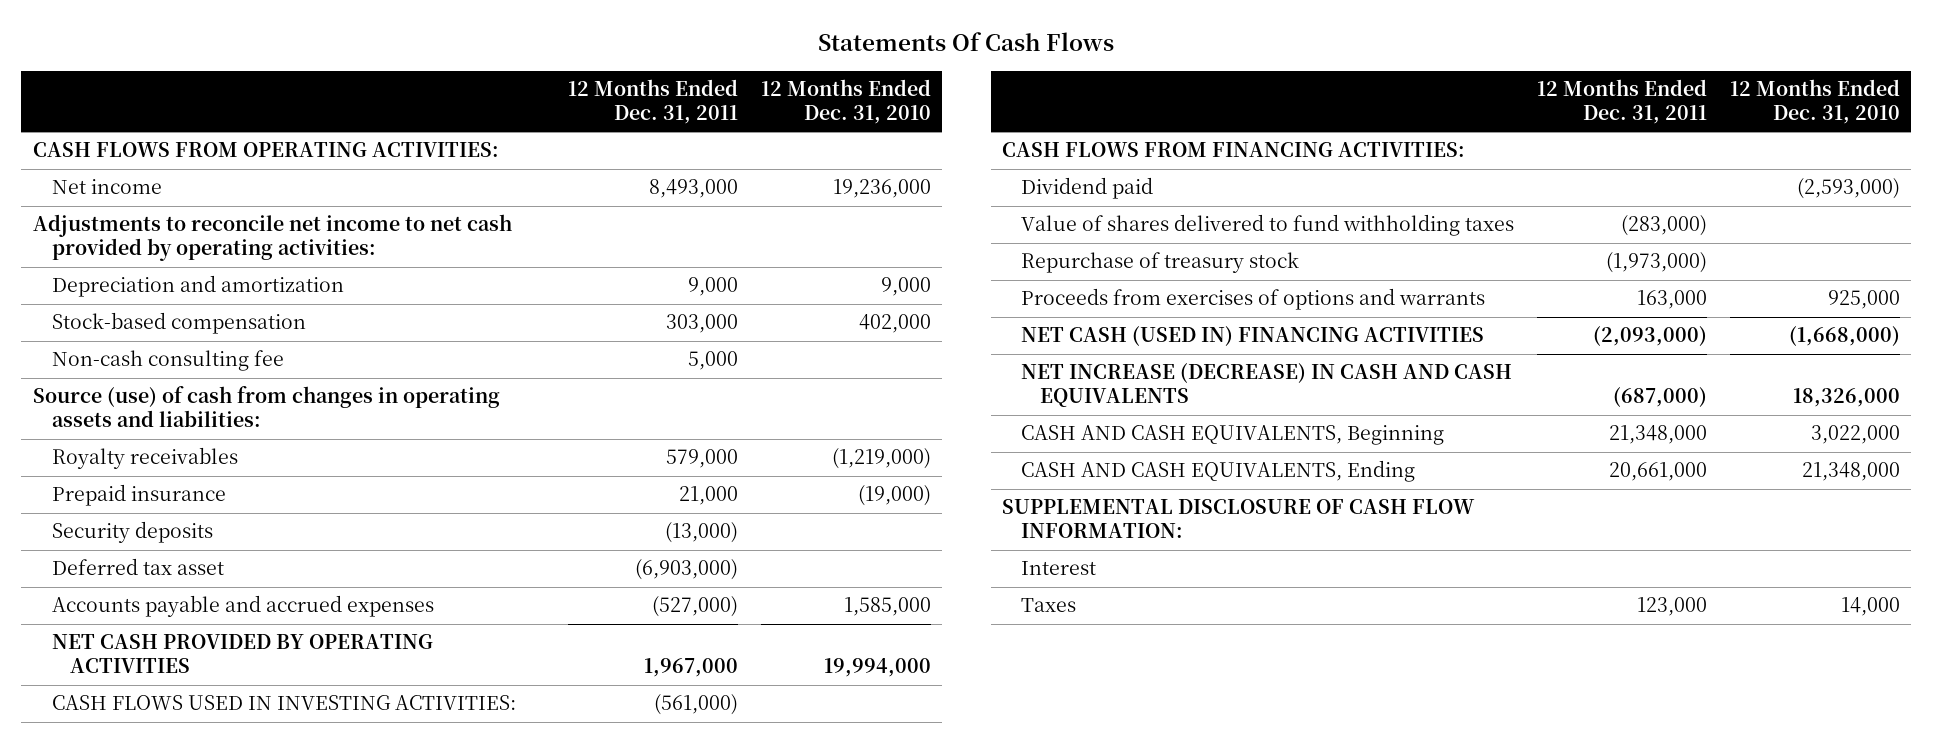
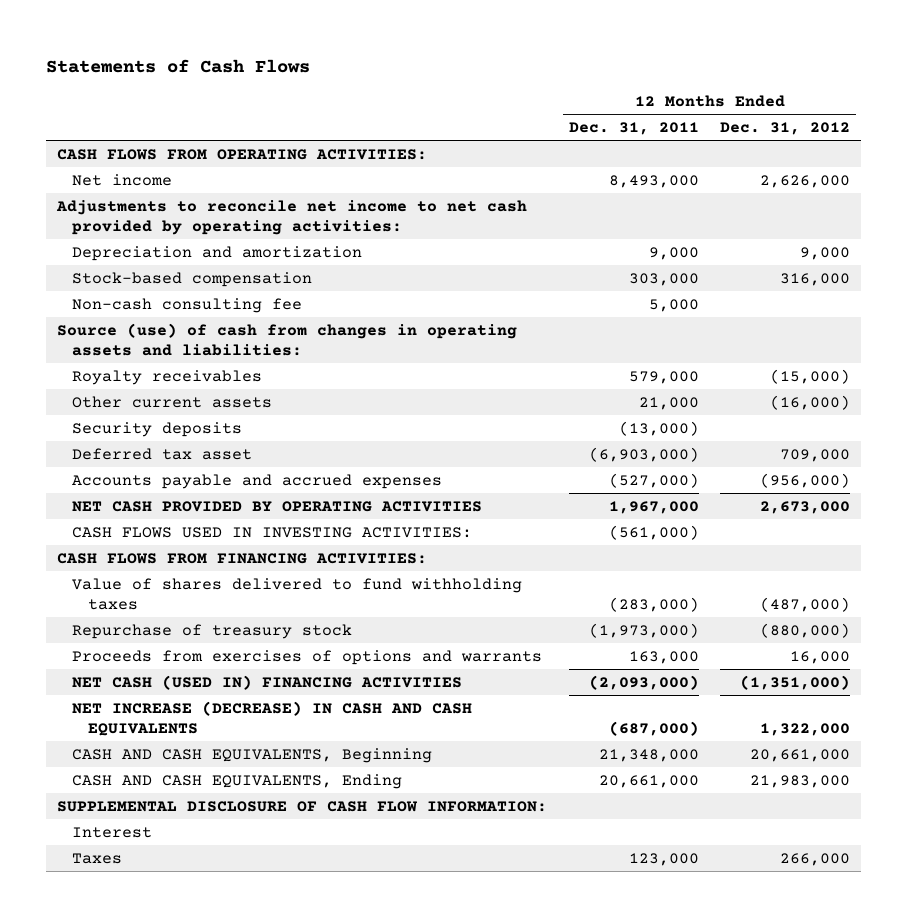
[818,32,1115,52] Statements Of Cash Flows -> [46,58,311,73] Statements of Cash Flows
[760,79,931,125] 12 Months Ended Dec. 31, 2010 -> none
none -> [720,122,851,136] Dec. 31, 2012
[51,484,226,507] Prepaid insurance -> none
none -> [72,395,273,408] Other current assets
[1020,177,1153,200] Dividend paid -> none

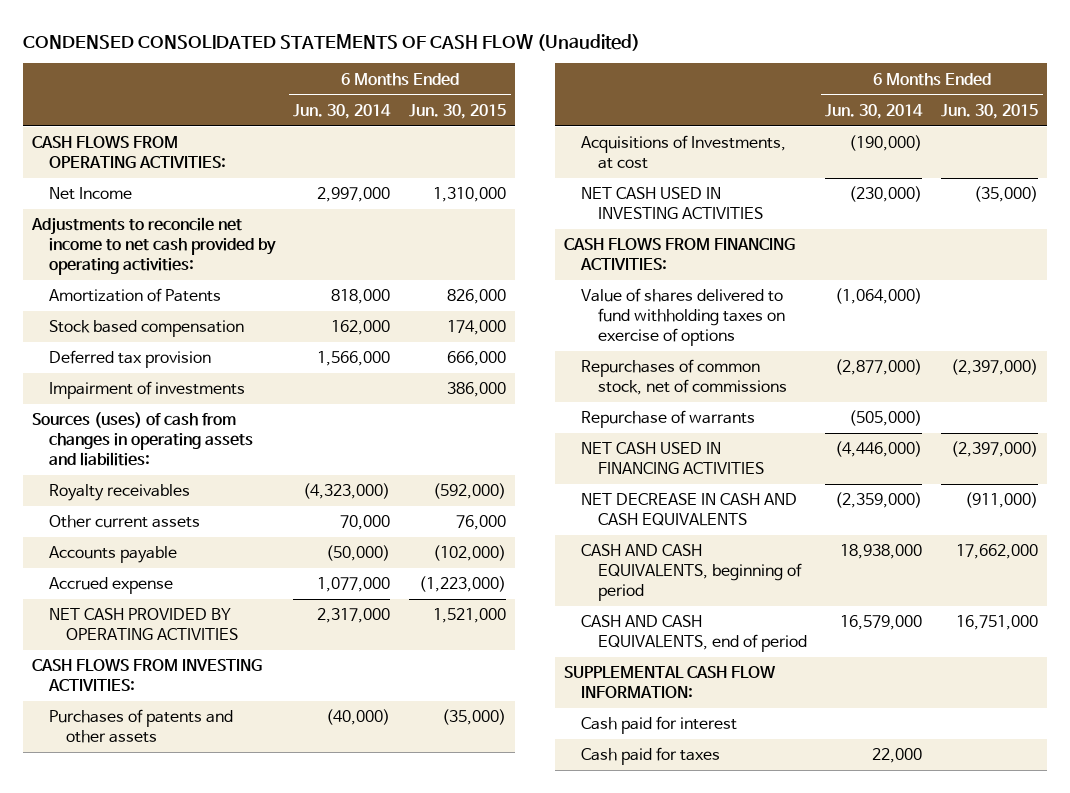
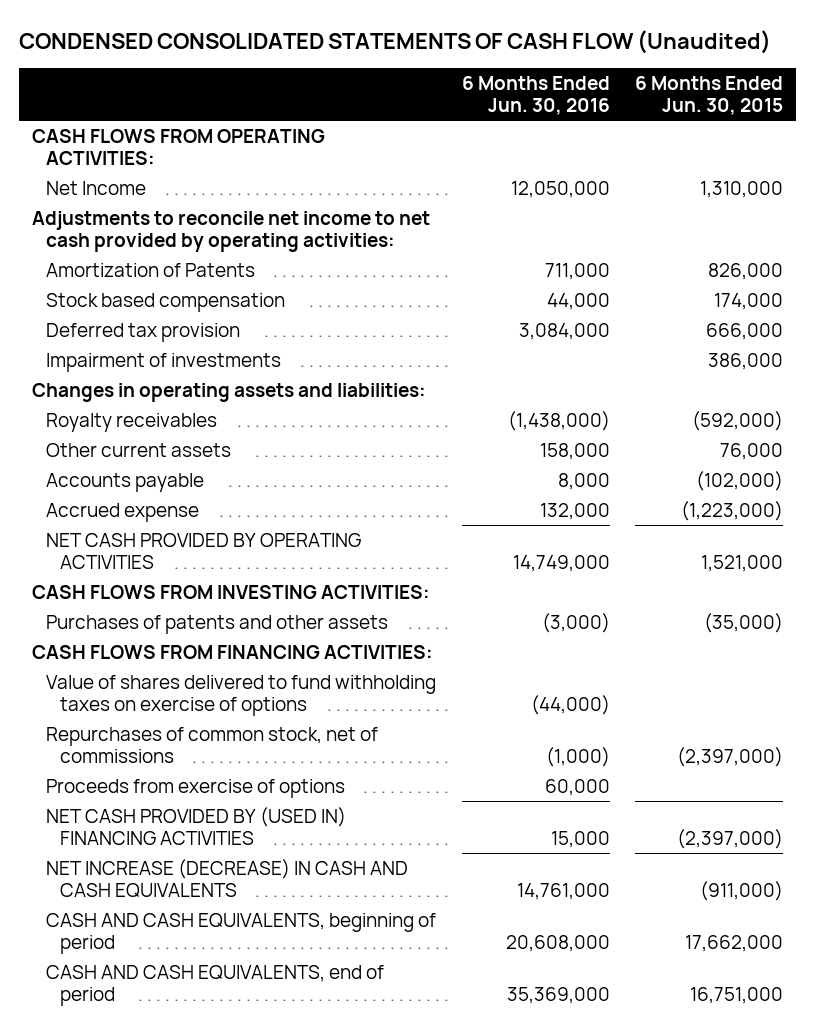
[293,103,392,119] Jun. 30, 2014 -> none
none -> [461,75,610,116] 6 Months Ended Jun. 30, 2016
[32,412,253,467] Sources (uses) of cash from changes in operating assets and liabilities: -> [31,382,426,402] Changes in operating assets and liabilities:
[580,135,786,170] Acquisitions of Investments, at cost -> none
[580,187,763,220] NET CASH USED IN INVESTING ACTIVITIES -> none
[580,410,755,429] Repurchase of warrants -> none
none -> [46,778,346,798] Proceeds from exercise of options
[580,442,764,475] NET CASH USED IN FINANCING ACTIVITIES -> [46,806,347,846] NET CASH PROVIDED BY (USED IN) FINANCING ACTIVITIES
[580,493,797,527] NET DECREASE IN CASH AND CASH EQUIVALENTS -> [46,858,409,899] NET INCREASE (DECREASE) IN CASH AND CASH EQUIVALENTS
[564,666,777,699] SUPPLEMENTAL CASH FLOW INFORMATION: -> none
[580,716,737,735] Cash paid for interest -> none
[580,747,720,766] Cash paid for taxes -> none

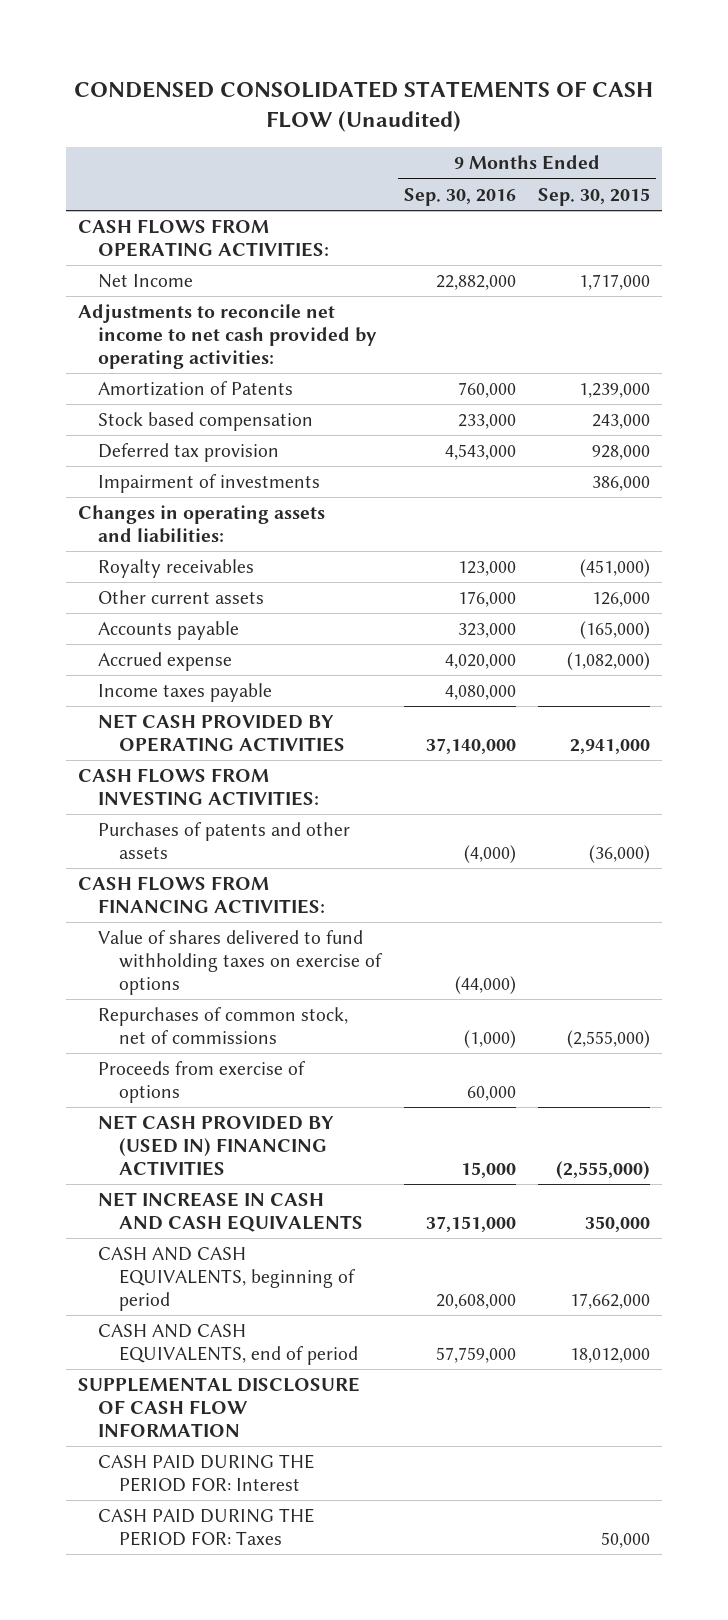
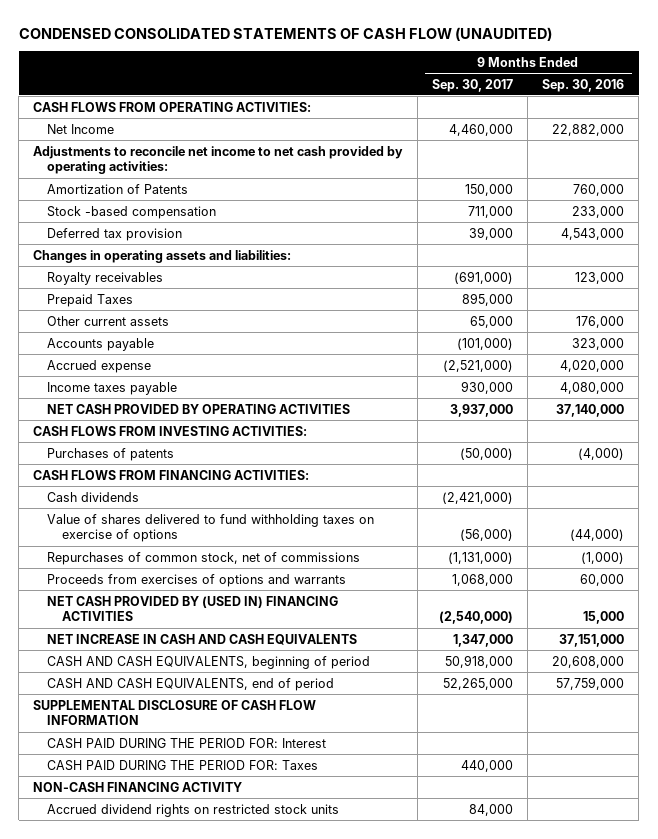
[74,80,654,133] CONDENSED CONSOLIDATED STATEMENTS OF CASH FLOW (Unaudited) -> [18,26,552,41] CONDENSED CONSOLIDATED STATEMENTS OF CASH FLOW (UNAUDITED)
[538,187,651,206] Sep. 30, 2015 -> none
none -> [432,78,514,92] Sep. 30, 2017
[98,412,314,432] Stock based compensation -> [47,205,217,219] Stock -based compensation
[98,474,321,494] Impairment of investments -> none
none -> [47,293,134,307] Prepaid Taxes
[98,822,351,859] Purchases of patents and other assets -> [47,447,175,461] Purchases of patents
none -> [47,491,140,502] Cash dividends
[98,1061,307,1103] Proceeds from exercise of options -> [47,573,347,587] Proceeds from exercises of options and warrants
none -> [33,781,243,792] NON-CASH FINANCING ACTIVITY
none -> [47,803,340,817] Accrued dividend rights on restricted stock units

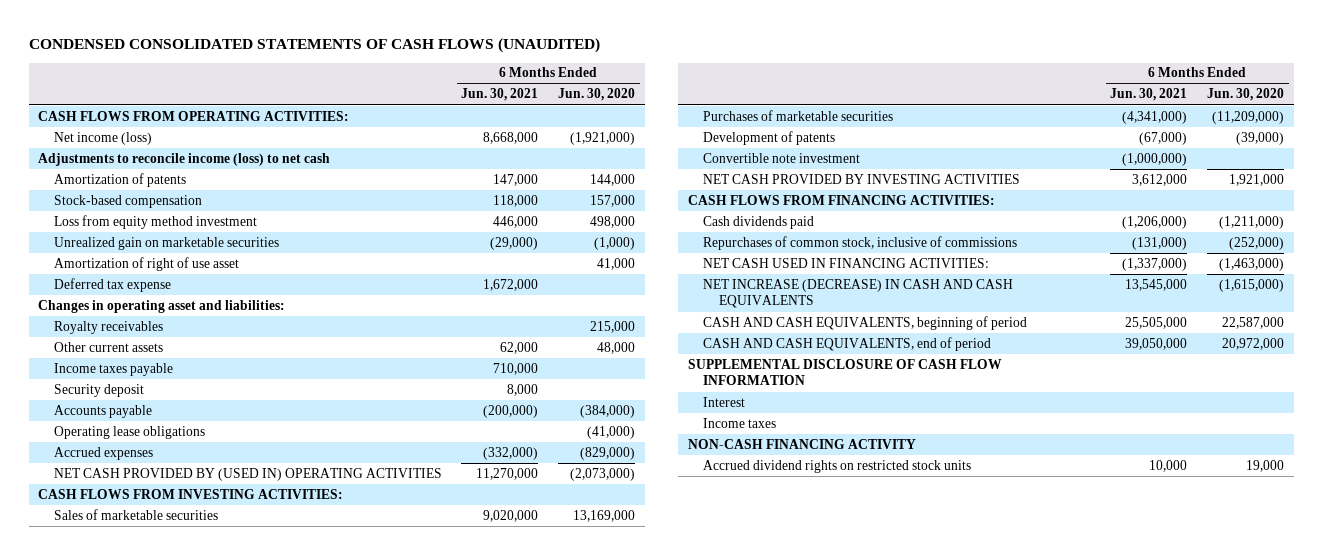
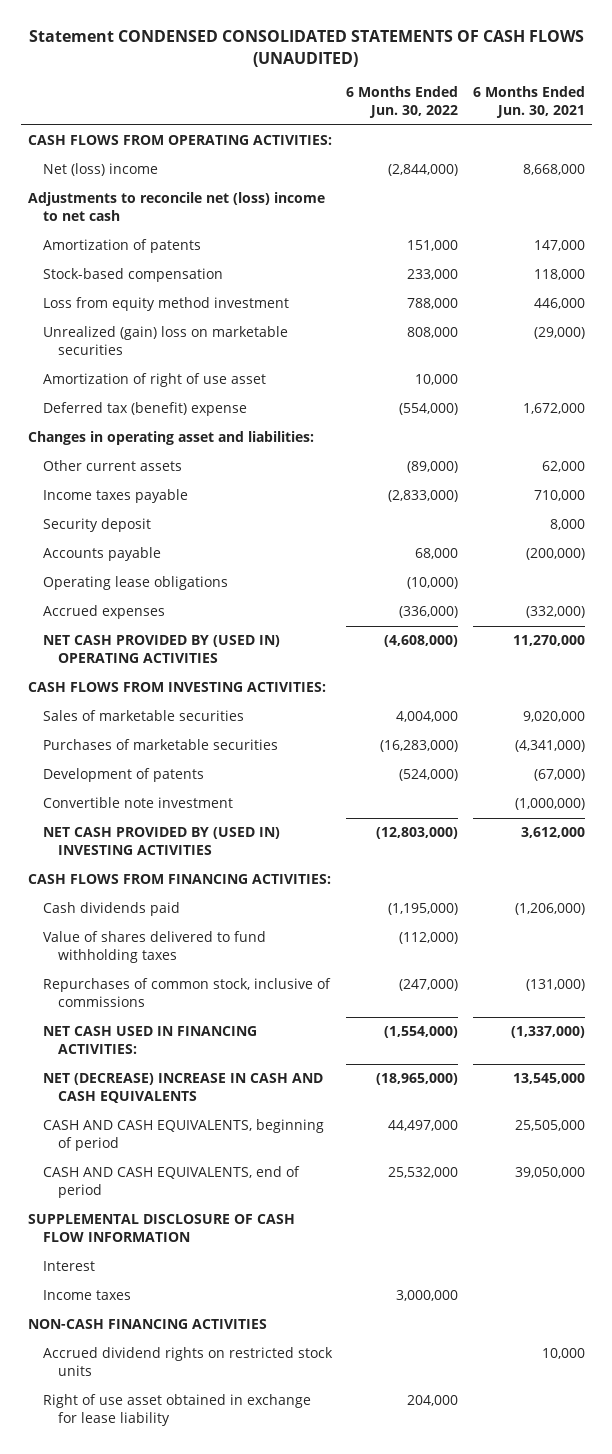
[28,38,600,54] CONDENSED CONSOLIDATED STATEMENTS OF CASH FLOWS (UNAUDITED) -> [29,30,585,68] Statement CONDENSED CONSOLIDATED STATEMENTS OF CASH FLOWS (UNAUDITED)
[557,88,635,102] Jun. 30, 2020 -> none
none -> [346,86,459,119] 6 Months Ended Jun. 30, 2022
[53,131,152,145] Net income (loss) -> [42,163,158,177] Net (loss) income
[38,152,331,166] Adjustments to reconcile income (loss) to net cash -> [27,192,325,222] Adjustments to reconcile net (loss) income to net cash
[53,236,279,250] Unrealized gain on marketable securities -> [42,326,288,356] Unrealized (gain) loss on marketable securities
[53,277,171,292] Deferred tax expense -> [42,402,247,417] Deferred tax (benefit) expense
[53,320,163,334] Royalty receivables -> none
[703,173,1021,184] NET CASH PROVIDED BY INVESTING ACTIVITIES -> [42,827,280,856] NET CASH PROVIDED BY (USED IN) INVESTING ACTIVITIES
none -> [42,931,266,964] Value of shares delivered to fund withholding taxes
[703,278,1014,309] NET INCREASE (DECREASE) IN CASH AND CASH EQUIVALENTS -> [42,1073,323,1104] NET (DECREASE) INCREASE IN CASH AND CASH EQUIVALENTS
[687,438,916,449] NON-CASH FINANCING ACTIVITY -> [27,1319,267,1330] NON-CASH FINANCING ACTIVITIES
none -> [42,1394,311,1427] Right of use asset obtained in exchange for lease liability

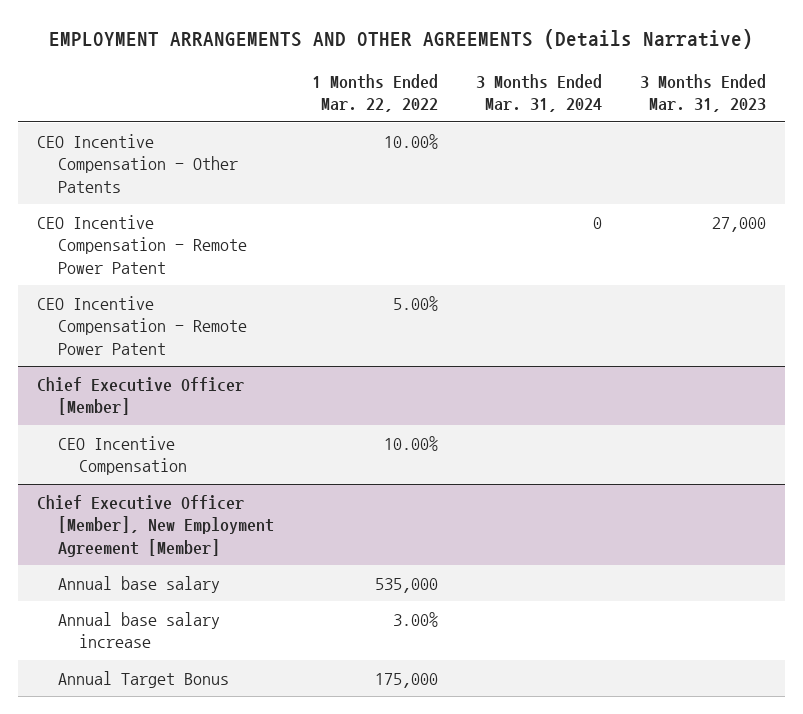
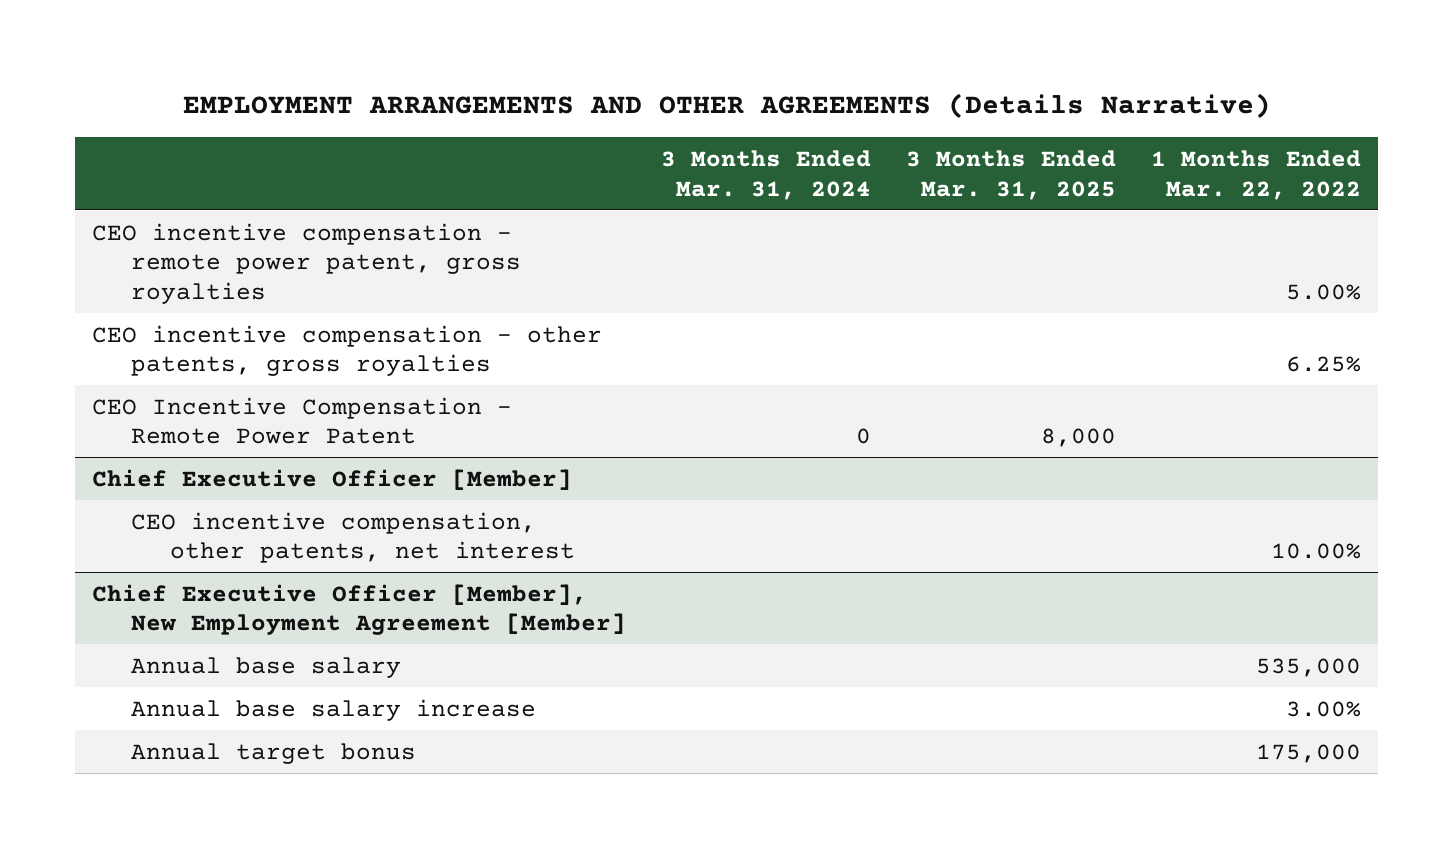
[640,73,767,113] 3 Months Ended Mar. 31, 2023 -> none
none -> [905,150,1116,200] 3 Months Ended Mar. 31, 2025
none -> [92,222,522,304] CEO incentive compensation - remote power patent, gross royalties
[36,133,238,194] CEO Incentive Compensation - Other Patents -> [92,324,603,377] CEO incentive compensation - other patents, gross royalties
[384,133,439,149] 10.00% -> [1285,356,1361,373] 6.25%
[36,295,247,356] CEO Incentive Compensation - Remote Power Patent -> none
[57,435,188,476] CEO Incentive Compensation -> [131,511,575,564] CEO incentive compensation, other patents, net interest
[57,670,229,688] Annual Target Bonus -> [131,742,417,764] Annual target bonus

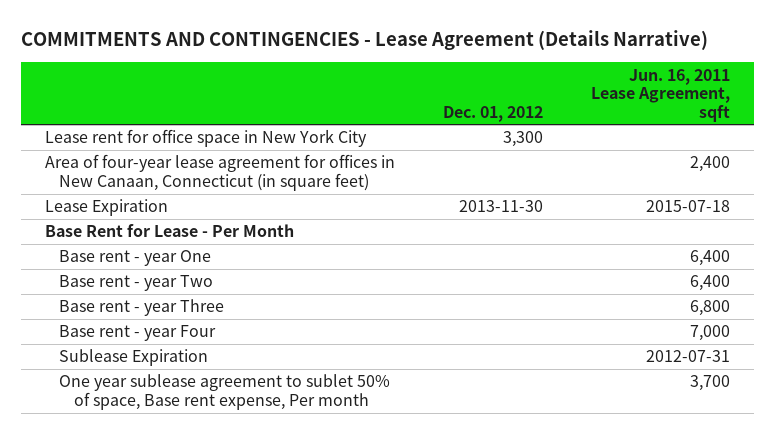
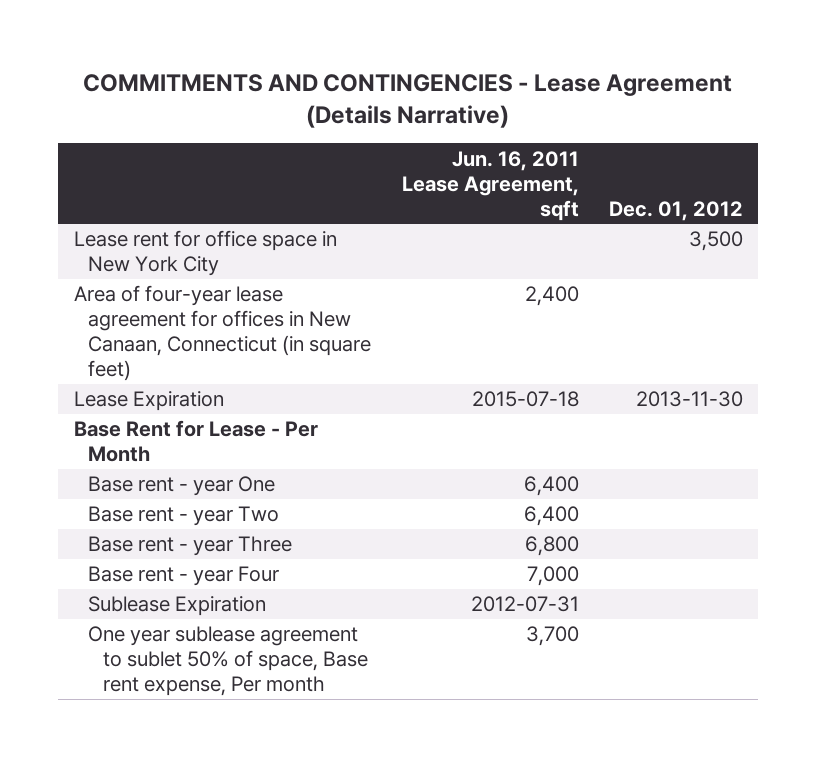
[502,131,543,148] 3,300 -> [688,231,743,252] 3,500

